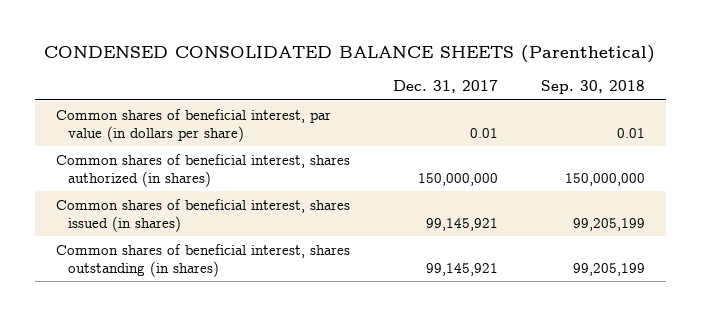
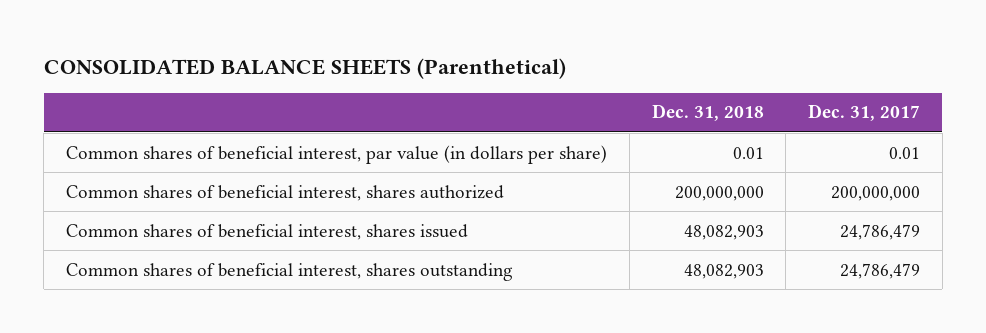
[44,44,656,63] CONDENSED CONSOLIDATED BALANCE SHEETS (Parenthetical) -> [43,57,566,79] CONSOLIDATED BALANCE SHEETS (Parenthetical)
[540,80,645,95] Sep. 30, 2018 -> none
none -> [651,104,764,122] Dec. 31, 2018
[56,153,351,187] Common shares of beneficial interest, shares authorized (in shares) -> [65,184,504,201] Common shares of beneficial interest, shares authorized
[417,172,498,186] 150,000,000 -> [831,185,921,201] 200,000,000
[56,198,351,232] Common shares of beneficial interest, shares issued (in shares) -> [65,223,468,240] Common shares of beneficial interest, shares issued
[425,217,498,231] 99,145,921 -> [840,223,921,240] 24,786,479
[56,243,351,277] Common shares of beneficial interest, shares outstanding (in shares) -> [65,262,513,281] Common shares of beneficial interest, shares outstanding
[425,262,498,276] 99,145,921 -> [840,262,921,279] 24,786,479

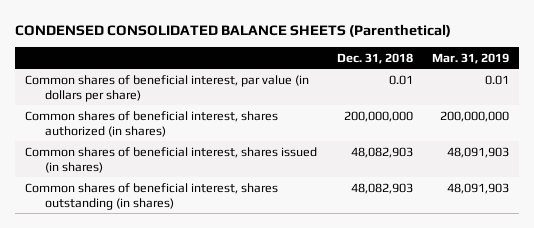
[43,57,566,79] CONSOLIDATED BALANCE SHEETS (Parenthetical) -> [14,23,451,37] CONDENSED CONSOLIDATED BALANCE SHEETS (Parenthetical)
[808,104,921,122] Dec. 31, 2017 -> none
none -> [432,52,510,64] Mar. 31, 2019
[65,184,504,201] Common shares of beneficial interest, shares authorized -> [24,110,278,137] Common shares of beneficial interest, shares authorized (in shares)
[65,223,468,240] Common shares of beneficial interest, shares issued -> [24,146,317,173] Common shares of beneficial interest, shares issued (in shares)
[65,262,513,281] Common shares of beneficial interest, shares outstanding -> [24,182,278,210] Common shares of beneficial interest, shares outstanding (in shares)

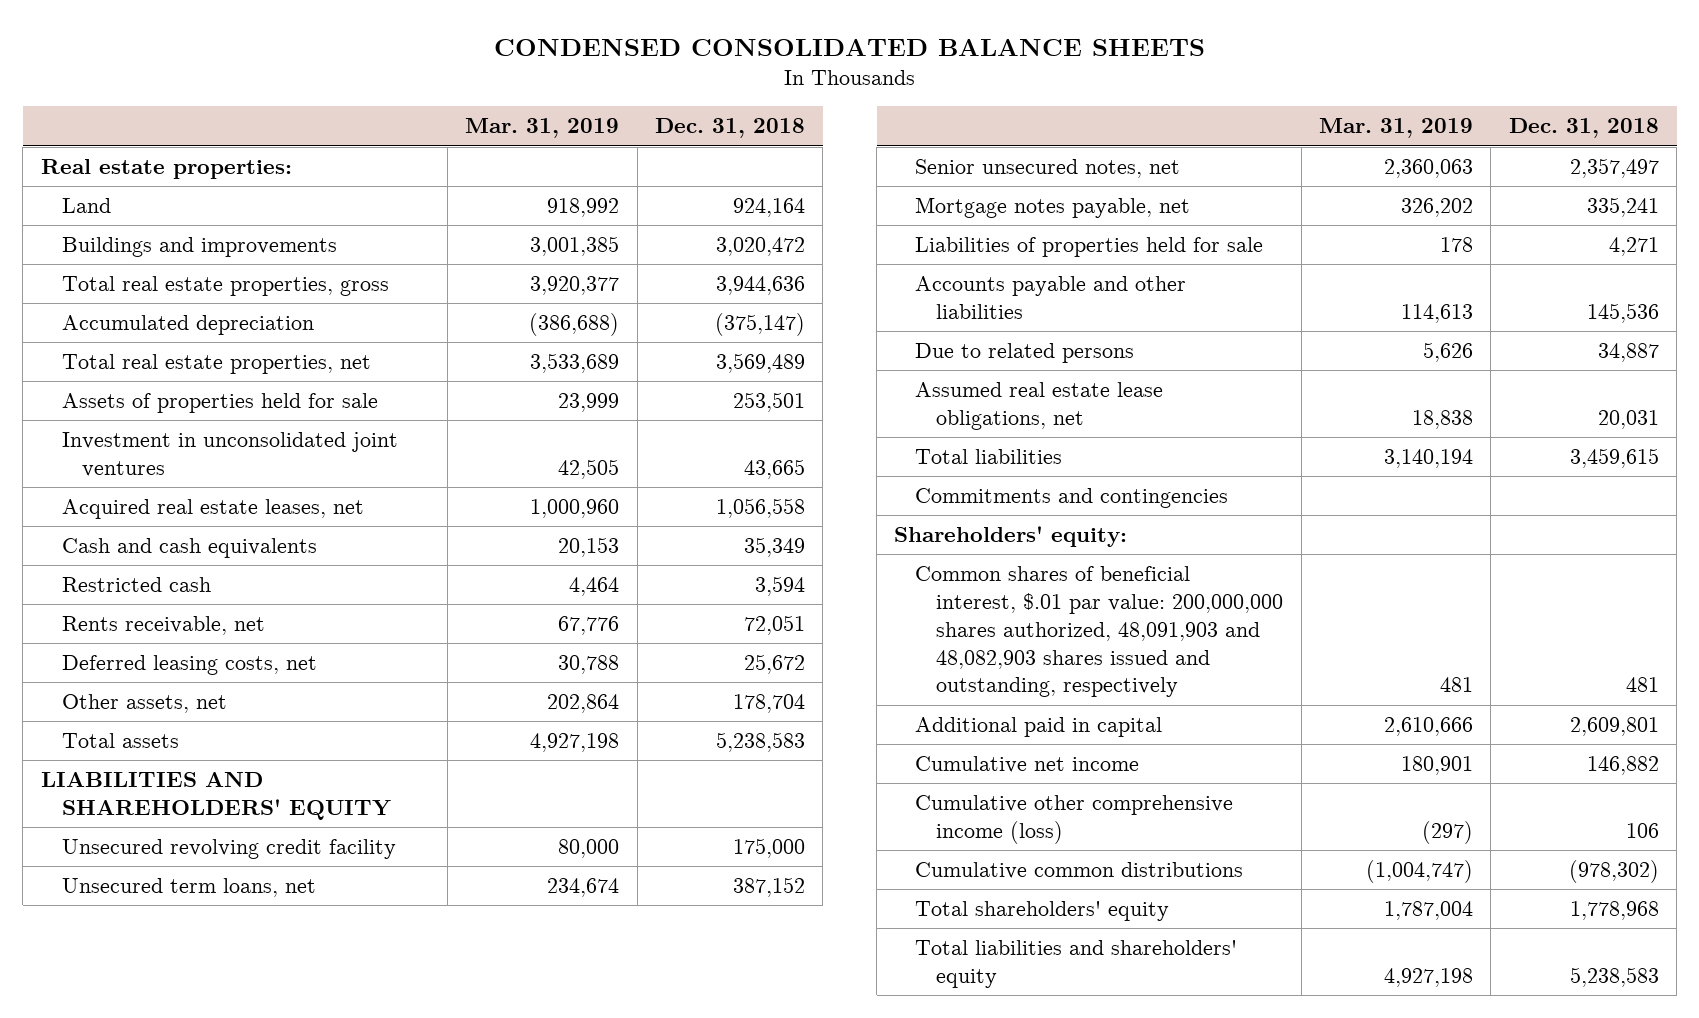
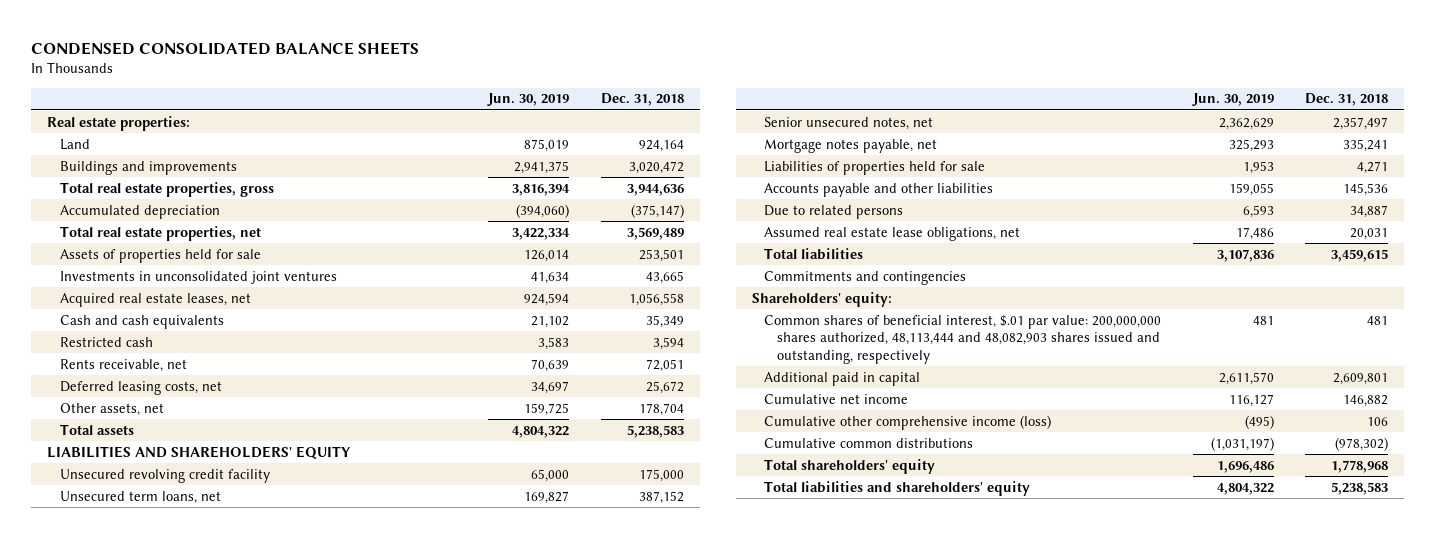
[465,118,620,139] Mar. 31, 2019 -> none
none -> [487,93,570,107] Jun. 30, 2019
[61,432,398,477] Investment in unconsolidated joint ventures -> [59,270,337,284] Investments in unconsolidated joint ventures
[915,566,1284,698] Common shares of beneficial interest, $.01 par value: 200,000,000 shares authorized, 48,091,903 and 48,082,903 shares issued and outstanding, respectively -> [764,314,1162,364] Common shares of beneficial interest, $.01 par value: 200,000,000 shares authorized, 48,113,444 and 48,082,903 shares issued and outstanding, respectively

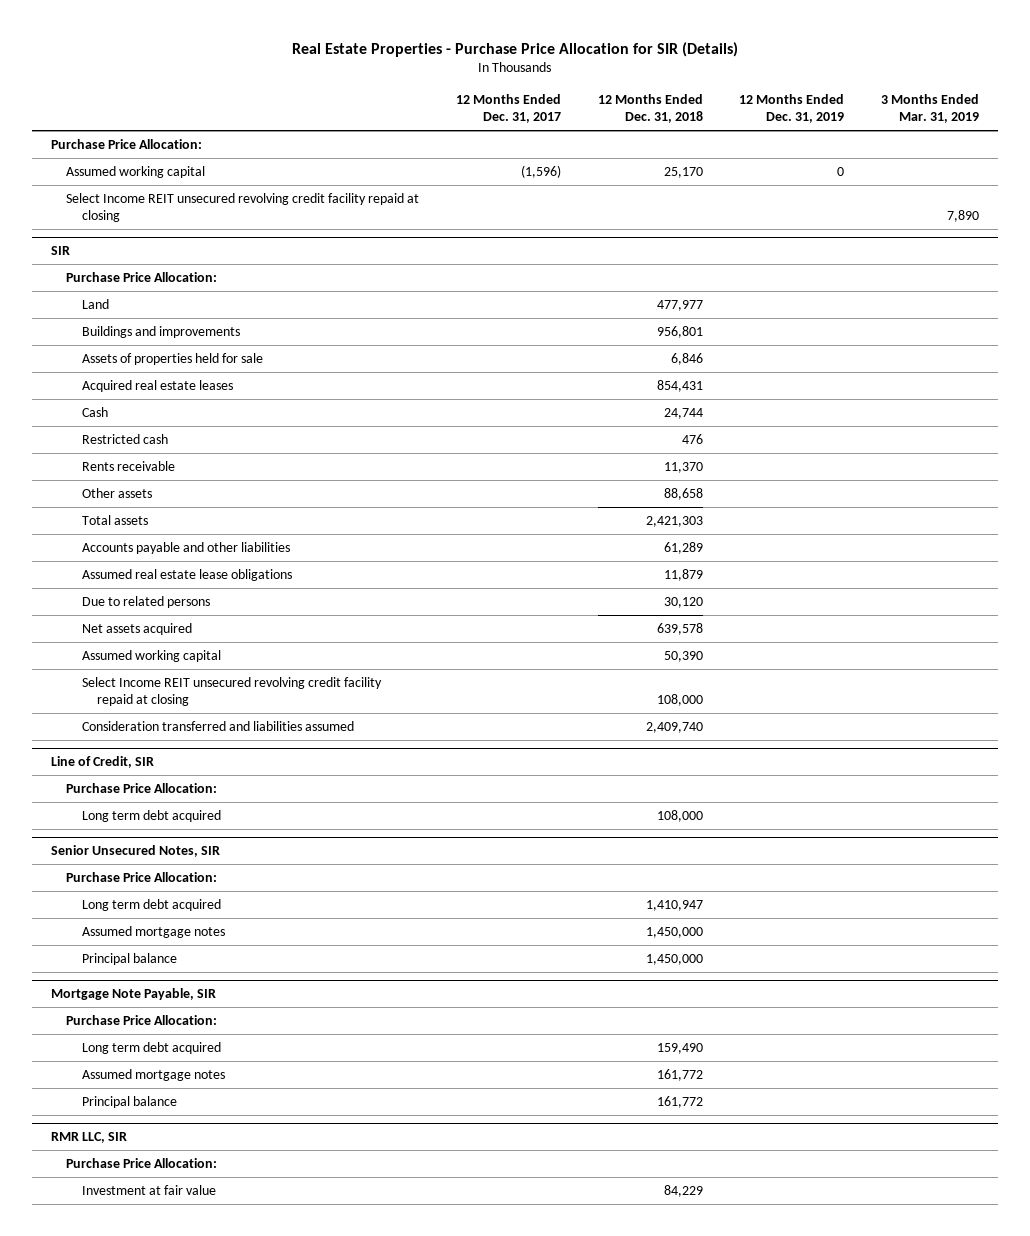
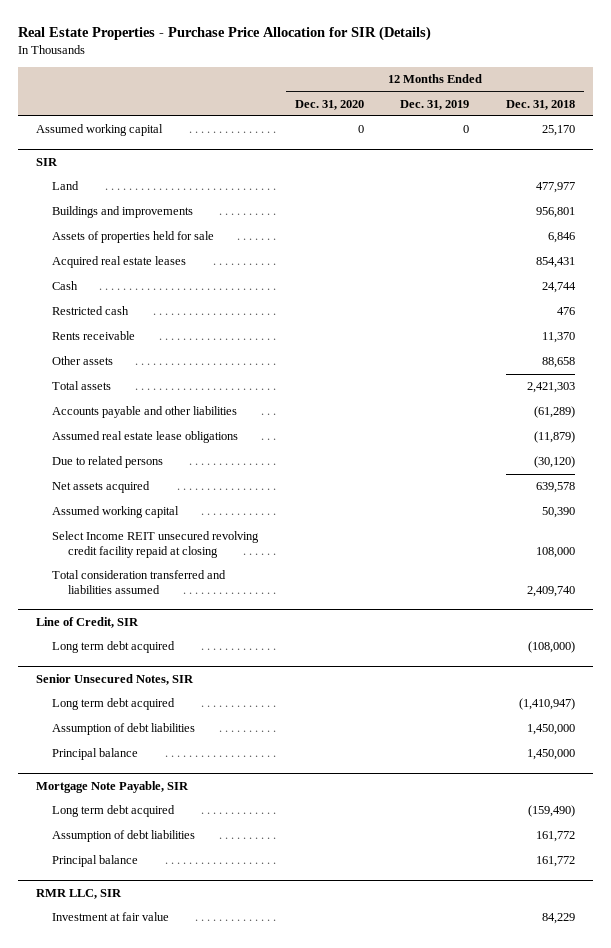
[455,93,561,124] 12 Months Ended Dec. 31, 2017 -> none
[881,93,980,124] 3 Months Ended Mar. 31, 2019 -> none
none -> [294,99,364,110] Dec. 31, 2020
[50,138,202,149] Purchase Price Allocation: -> none
[66,192,420,223] Select Income REIT unsecured revolving credit facility repaid at closing -> none
[66,271,218,282] Purchase Price Allocation: -> none
[663,541,703,554] 61,289 -> [533,406,575,419] (61,289)
[663,568,703,581] 11,879 -> [533,431,575,444] (11,879)
[663,596,703,608] 30,120 -> [533,456,575,469] (30,120)
[81,720,354,731] Consideration transferred and liabilities assumed -> [52,570,227,595] Total consideration transferred and liabilities assumed
[66,782,218,793] Purchase Price Allocation: -> none
[656,809,703,822] 108,000 -> [527,641,575,654] (108,000)
[66,871,218,882] Purchase Price Allocation: -> none
[645,899,703,911] 1,410,947 -> [518,698,575,711] (1,410,947)
[81,925,225,938] Assumed mortgage notes -> [52,723,196,736] Assumption of debt liabilities
[66,1014,218,1025] Purchase Price Allocation: -> none
[656,1042,703,1054] 159,490 -> [527,805,575,818] (159,490)
[81,1068,225,1081] Assumed mortgage notes -> [52,830,196,843] Assumption of debt liabilities
[66,1157,218,1168] Purchase Price Allocation: -> none

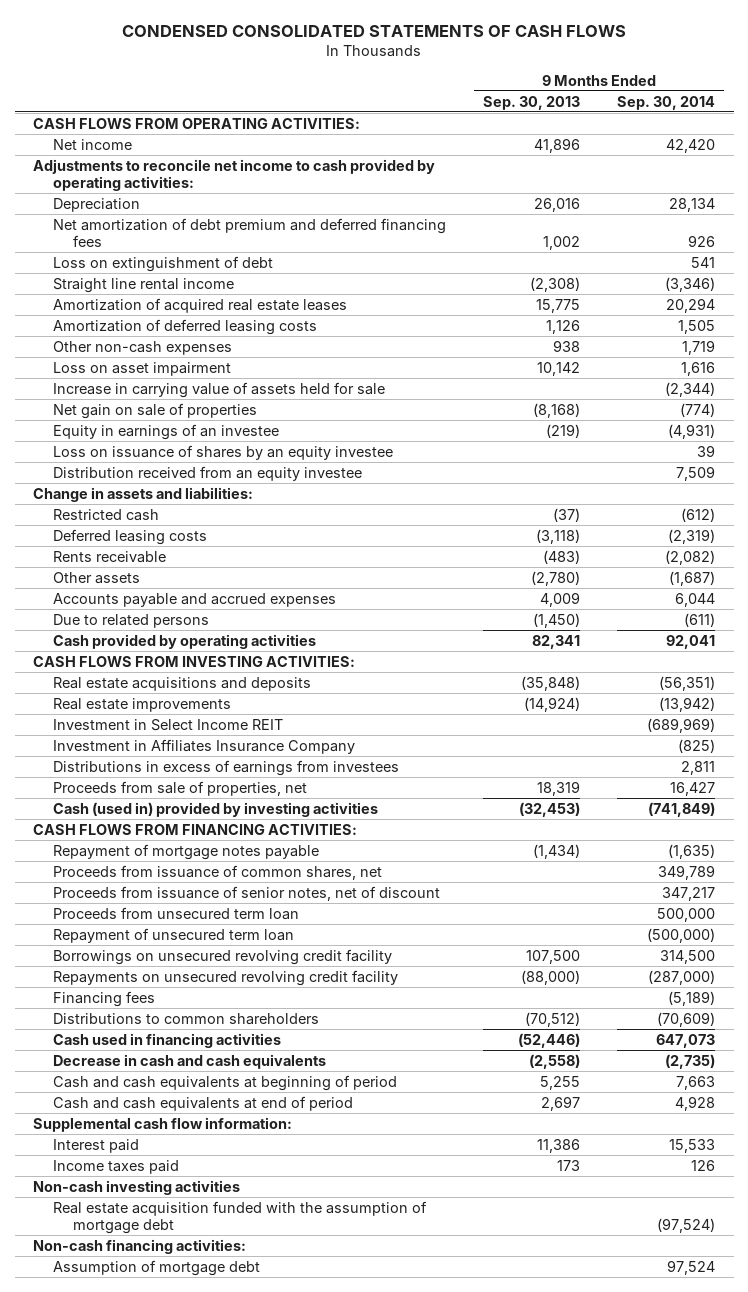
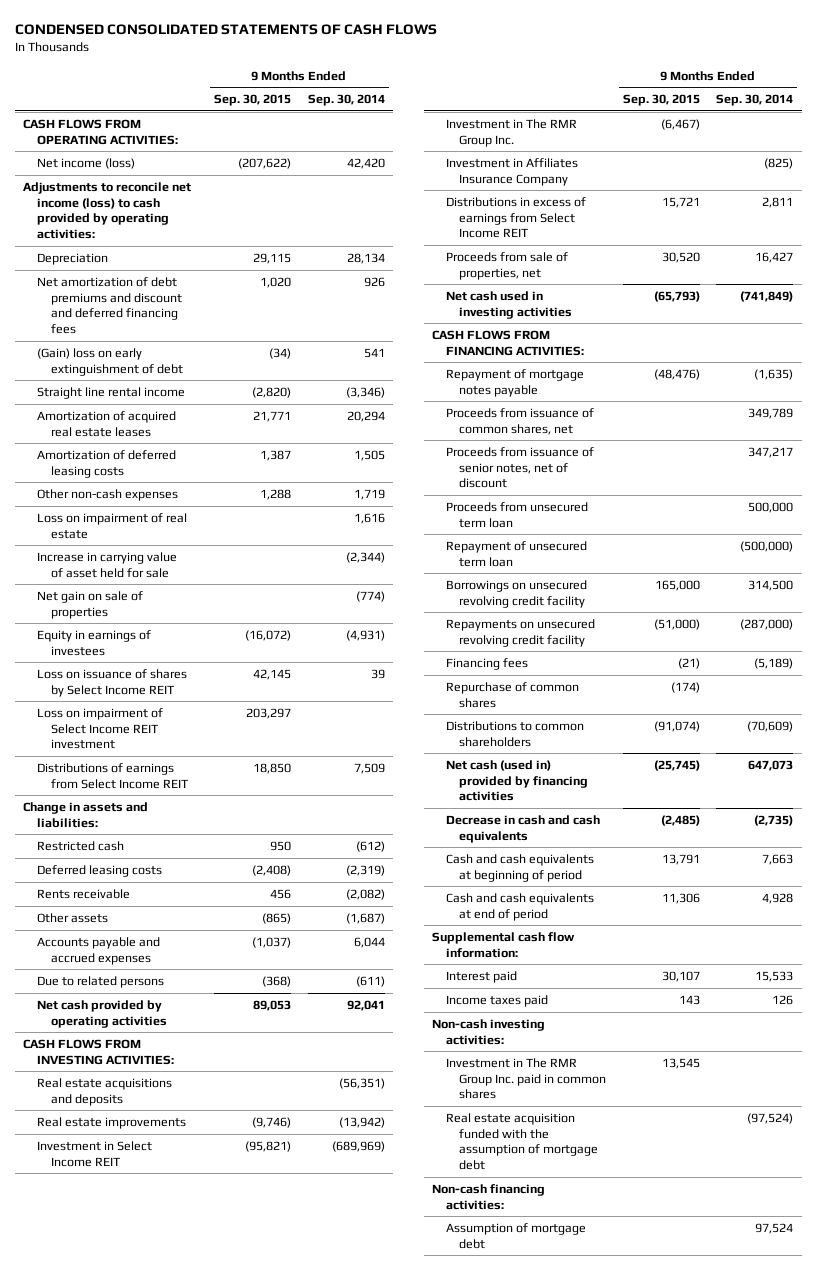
[483,95,581,110] Sep. 30, 2013 -> none
none -> [214,94,292,107] Sep. 30, 2015
[53,138,133,150] Net income -> [36,157,135,169] Net income (loss)
[33,158,436,191] Adjustments to reconcile net income to cash provided by operating activities: -> [23,181,192,239] Adjustments to reconcile net income (loss) to cash provided by operating activities:
[53,217,447,247] Net amortization of debt premium and deferred financing fees -> [36,276,182,334] Net amortization of debt premiums and discount and deferred financing fees
[53,255,274,272] Loss on extinguishment of debt -> [36,347,183,376] (Gain) loss on early extinguishment of debt
[53,361,232,376] Loss on asset impairment -> [36,512,187,539] Loss on impairment of real estate
[53,381,386,398] Increase in carrying value of assets held for sale -> [36,551,177,578] Increase in carrying value of asset held for sale
[53,423,280,440] Equity in earnings of an investee -> [36,629,151,656] Equity in earnings of investees
[53,444,394,460] Loss on issuance of shares by an equity investee -> [36,668,187,697] Loss on issuance of shares by Select Income REIT
none -> [36,707,163,750] Loss on impairment of Select Income REIT investment
[53,465,363,481] Distribution received from an equity investee -> [36,762,188,789] Distributions of earnings from Select Income REIT
[53,633,317,649] Cash provided by operating activities -> [36,999,167,1028] Net cash provided by operating activities
none -> [445,118,577,147] Investment in The RMR Group Inc.
[53,759,400,776] Distributions in excess of earnings from investees -> [445,196,586,239] Distributions in excess of earnings from Select Income REIT
[53,801,379,817] Cash (used in) provided by investing activities -> [445,290,573,319] Net cash used in investing activities
none -> [445,681,579,708] Repurchase of common shares
[53,1032,282,1048] Cash used in financing activities -> [445,759,589,802] Net cash (used in) provided by financing activities
[33,1179,241,1195] Non-cash investing activities -> [432,1018,546,1045] Non-cash investing activities:
none -> [445,1057,607,1100] Investment in The RMR Group Inc. paid in common shares

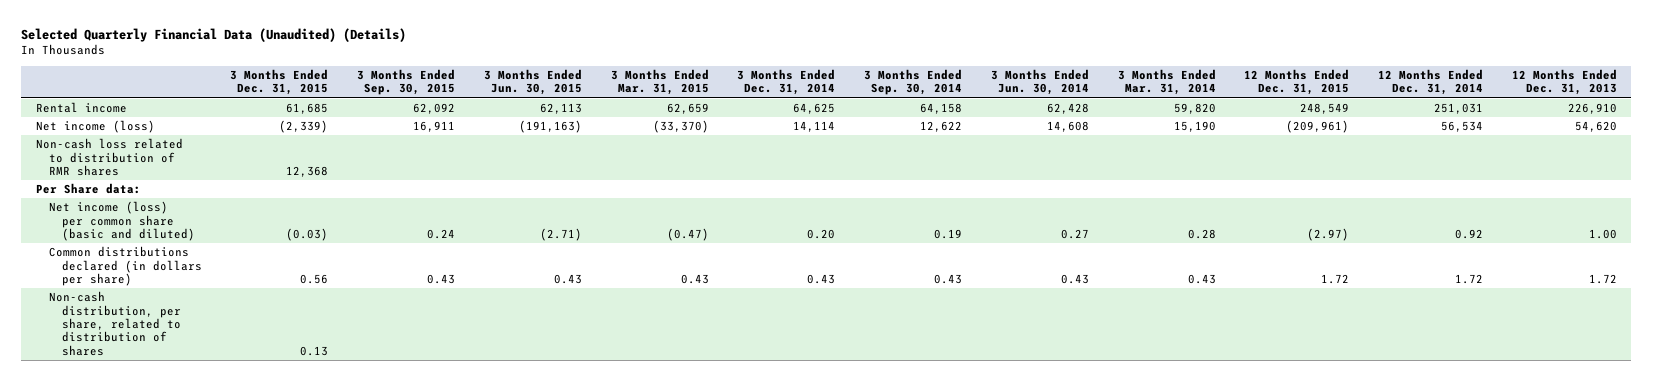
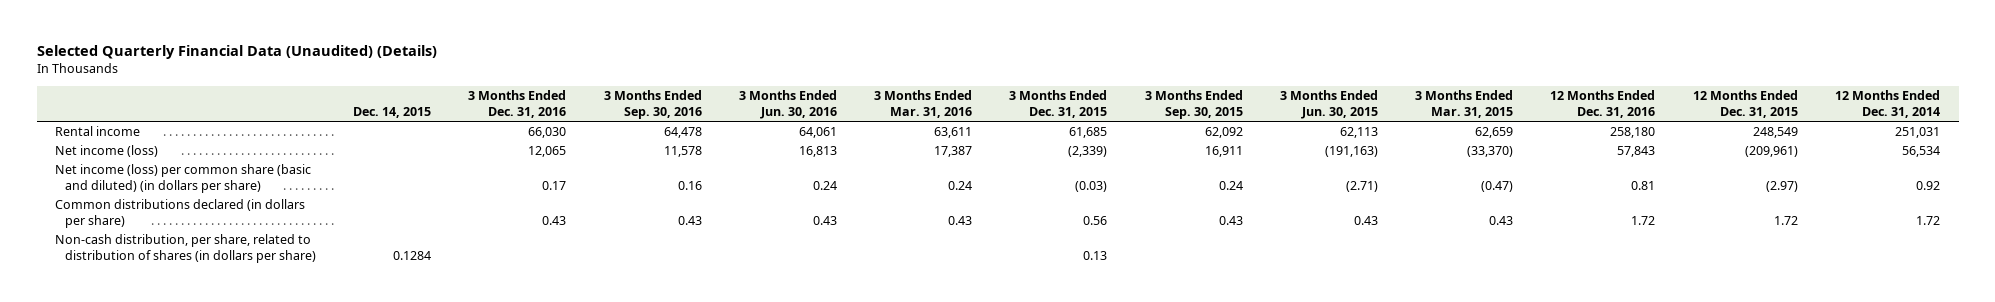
[737,69,836,96] 3 Months Ended Dec. 31, 2014 -> none
[864,69,963,96] 3 Months Ended Sep. 30, 2014 -> none
[990,69,1089,96] 3 Months Ended Jun. 30, 2014 -> none
[1117,69,1216,96] 3 Months Ended Mar. 31, 2014 -> none
[1511,69,1617,96] 12 Months Ended Dec. 31, 2013 -> none
none -> [352,107,431,119] Dec. 14, 2015
none -> [468,90,567,119] 3 Months Ended Dec. 31, 2016
none -> [603,90,702,120] 3 Months Ended Sep. 30, 2016
none -> [738,90,837,120] 3 Months Ended Jun. 30, 2016
none -> [874,90,973,119] 3 Months Ended Mar. 31, 2016
none -> [1550,90,1656,119] 12 Months Ended Dec. 31, 2016
[35,138,183,177] Non-cash loss related to distribution of RMR shares -> none
[35,183,141,195] Per Share data: -> none
[48,201,195,242] Net income (loss) per common share (basic and diluted) -> [55,164,312,194] Net income (loss) per common share (basic and diluted) (in dollars per share)
[48,291,181,356] Non-cash distribution, per share, related to distribution of shares -> [55,234,316,264] Non-cash distribution, per share, related to distribution of shares (in dollars per share)

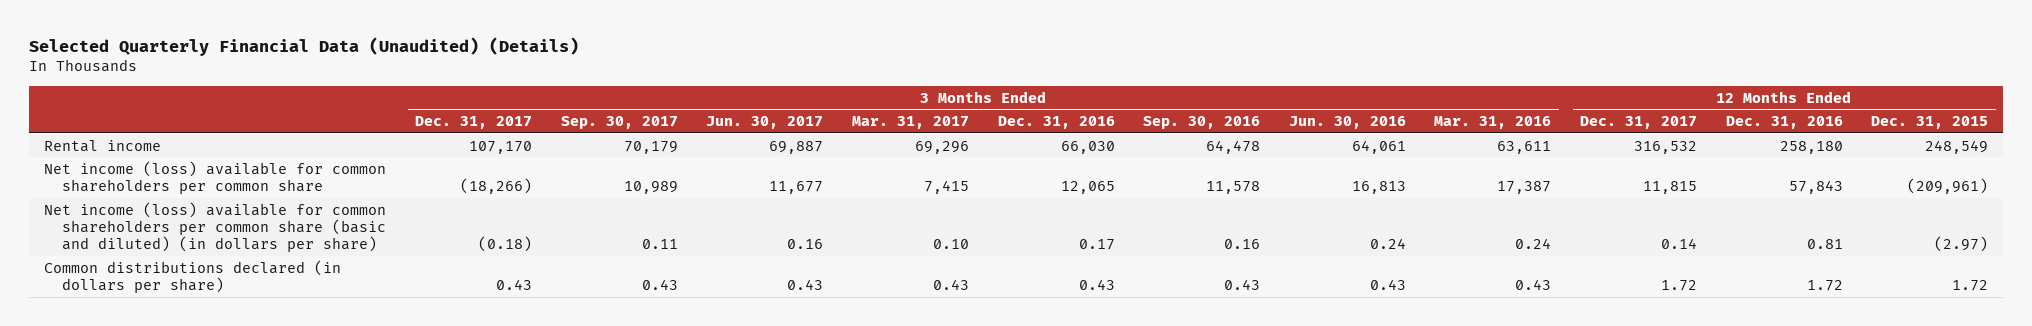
[352,107,431,119] Dec. 14, 2015 -> none
[1009,90,1108,119] 3 Months Ended Dec. 31, 2015 -> none
[1144,90,1243,120] 3 Months Ended Sep. 30, 2015 -> none
[1279,90,1378,120] 3 Months Ended Jun. 30, 2015 -> none
[1415,90,1514,119] 3 Months Ended Mar. 31, 2015 -> none
[1834,90,1940,119] 12 Months Ended Dec. 31, 2014 -> none
none -> [414,116,532,130] Dec. 31, 2017
none -> [560,116,678,130] Sep. 30, 2017
none -> [706,116,824,130] Jun. 30, 2017
none -> [851,116,969,130] Mar. 31, 2017
none -> [1580,116,1698,130] Dec. 31, 2017
[55,145,159,158] Net income (loss) -> [43,160,386,194] Net income (loss) available for common shareholders per common share
[55,164,312,194] Net income (loss) per common share (basic and diluted) (in dollars per share) -> [43,201,387,252] Net income (loss) available for common shareholders per common share (basic and diluted) (in dollars per share)
[55,234,316,264] Non-cash distribution, per share, related to distribution of shares (in dollars per share) -> none

